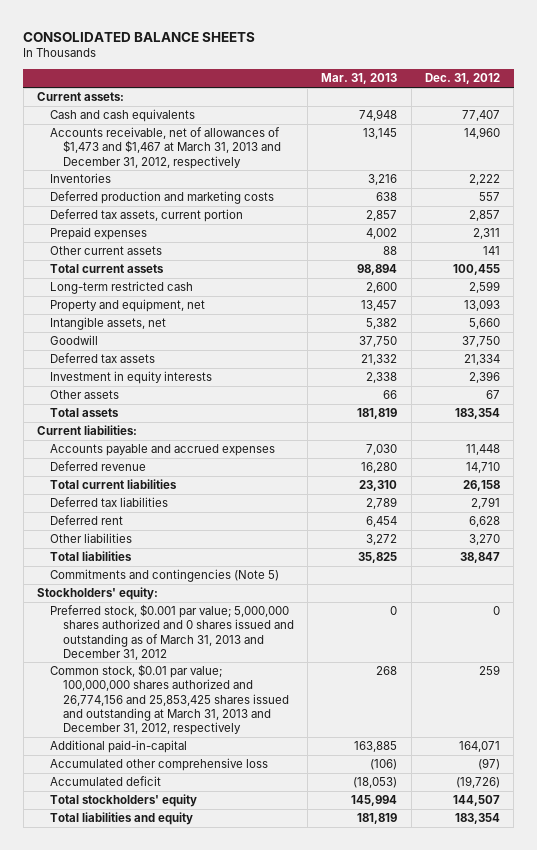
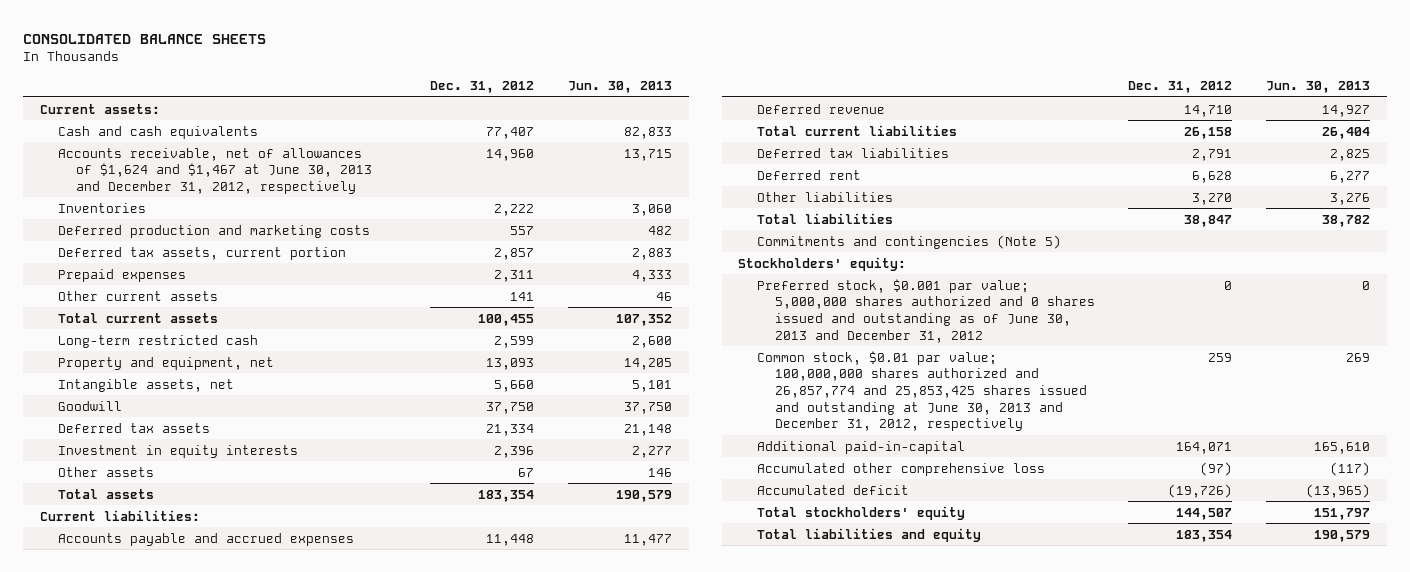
[321,73,398,85] Mar. 31, 2013 -> none
none -> [567,81,672,94] Jun. 30, 2013
[49,127,281,169] Accounts receivable, net of allowances of $1,473 and $1,467 at March 31, 2013 and December 31, 2012, respectively -> [58,147,373,195] Accounts receivable, net of allowances of $1,624 and $1,467 at June 30, 2013 and December 31, 2012, respectively
[49,604,294,660] Preferred stock, $0.001 par value; 5,000,000 shares authorized and 0 shares issued and outstanding as of March 31, 2013 and December 31, 2012 -> [756,278,1095,343] Preferred stock, $0.001 par value; 5,000,000 shares authorized and 0 shares issued and outstanding as of June 30, 2013 and December 31, 2012
[49,664,289,735] Common stock, $0.01 par value; 100,000,000 shares authorized and 26,774,156 and 25,853,425 shares issued and outstanding at March 31, 2013 and December 31, 2012, respectively -> [756,350,1087,432] Common stock, $0.01 par value; 100,000,000 shares authorized and 26,857,774 and 25,853,425 shares issued and outstanding at June 30, 2013 and December 31, 2012, respectively

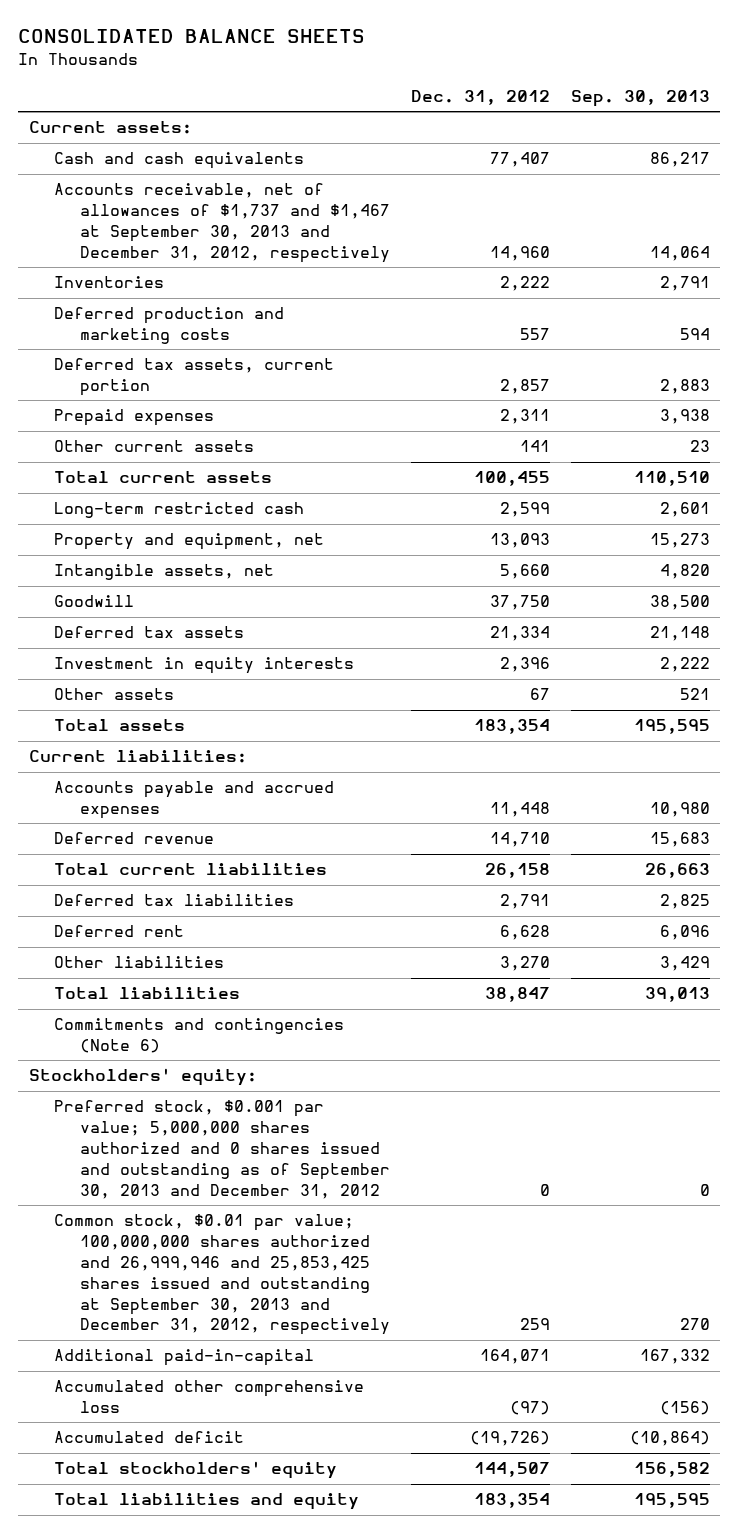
[567,81,672,94] Jun. 30, 2013 -> none
none -> [570,90,710,108] Sep. 30, 2013
[58,147,373,195] Accounts receivable, net of allowances of $1,624 and $1,467 at June 30, 2013 and December 31, 2012, respectively -> [54,183,390,263] Accounts receivable, net of allowances of $1,737 and $1,467 at September 30, 2013 and December 31, 2012, respectively
[756,234,1061,249] Commitments and contingencies (Note 5) -> [54,1018,345,1054] Commitments and contingencies (Note 6)
[756,278,1095,343] Preferred stock, $0.001 par value; 5,000,000 shares authorized and 0 shares issued and outstanding as of June 30, 2013 and December 31, 2012 -> [54,1100,390,1199] Preferred stock, $0.001 par value; 5,000,000 shares authorized and 0 shares issued and outstanding as of September 30, 2013 and December 31, 2012
[756,350,1087,432] Common stock, $0.01 par value; 100,000,000 shares authorized and 26,857,774 and 25,853,425 shares issued and outstanding at June 30, 2013 and December 31, 2012, respectively -> [54,1214,390,1336] Common stock, $0.01 par value; 100,000,000 shares authorized and 26,999,946 and 25,853,425 shares issued and outstanding at September 30, 2013 and December 31, 2012, respectively

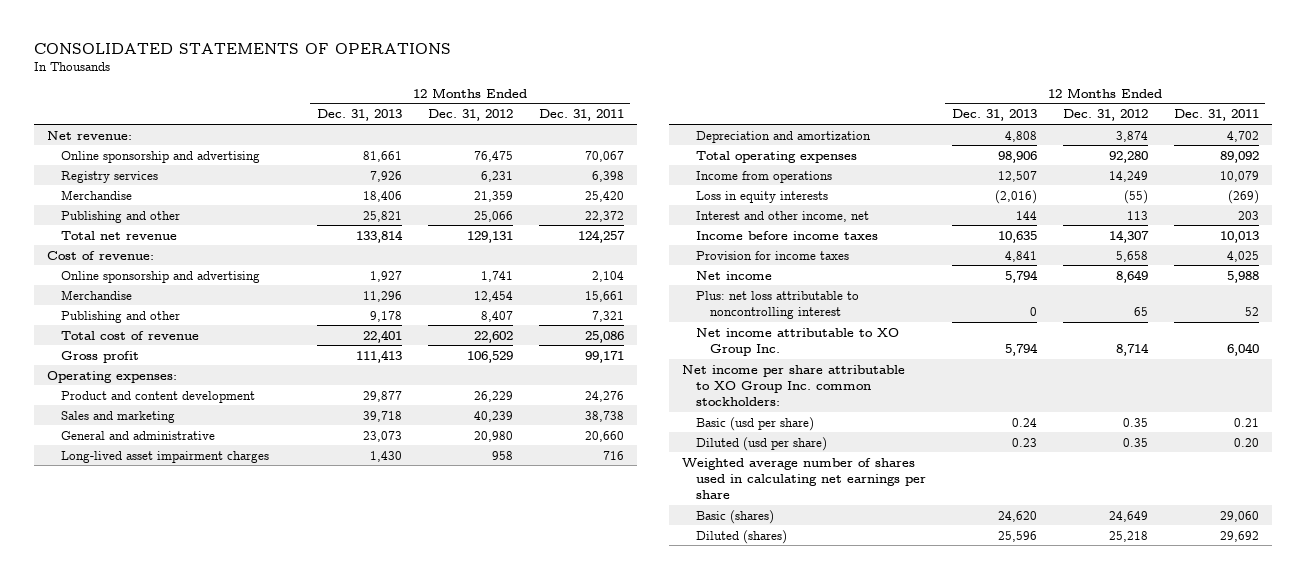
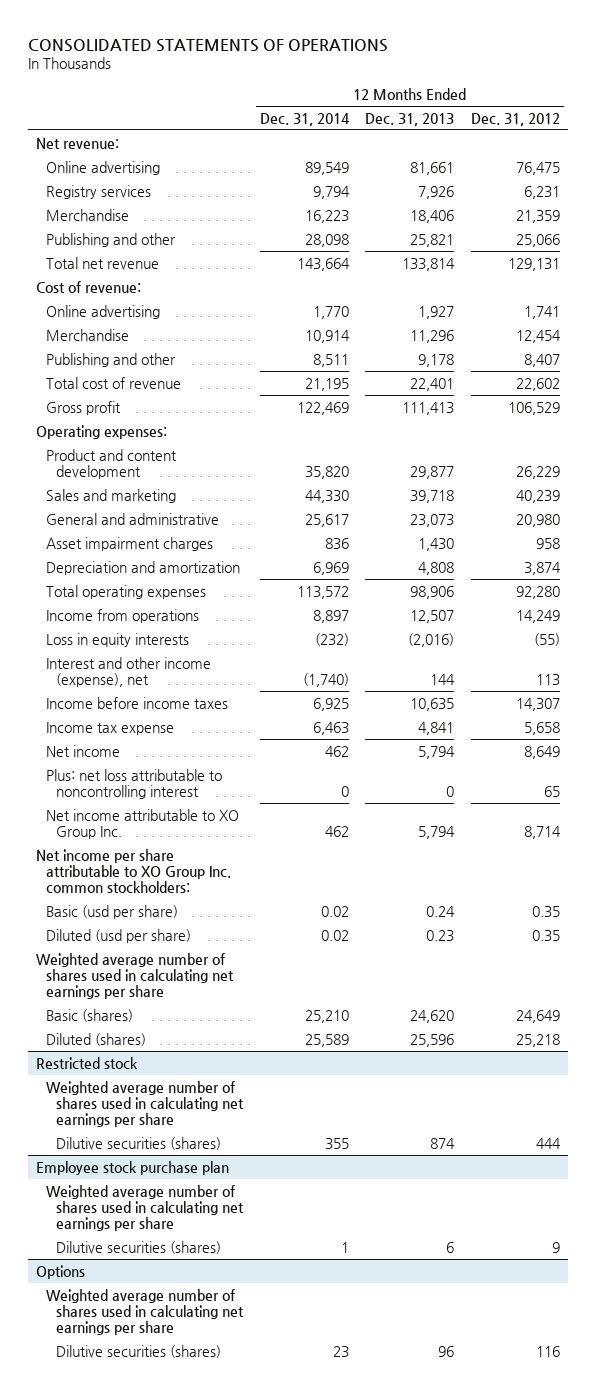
[538,109,624,122] Dec. 31, 2011 -> none
none -> [259,112,350,126] Dec. 31, 2014
[60,150,260,163] Online sponsorship and advertising -> [46,160,161,175] Online advertising
[60,270,260,283] Online sponsorship and advertising -> [46,304,161,319] Online advertising
[60,450,269,463] Long-lived asset impairment charges -> [46,536,214,551] Asset impairment charges
[695,210,869,222] Interest and other income, net -> [46,656,212,688] Interest and other income (expense), net
[695,250,849,260] Provision for income taxes -> [46,721,175,735] Income tax expense
none -> [36,1056,139,1069] Restricted stock
none -> [46,1080,245,1128] Weighted average number of shares used in calculating net earnings per share
none -> [56,1136,222,1150] Dilutive securities (shares)
none -> [36,1160,230,1175] Employee stock purchase plan
none -> [46,1184,245,1232] Weighted average number of shares used in calculating net earnings per share
none -> [56,1240,222,1254] Dilutive securities (shares)
none -> [36,1264,86,1279] Options
none -> [46,1288,245,1336] Weighted average number of shares used in calculating net earnings per share
none -> [56,1344,222,1358] Dilutive securities (shares)

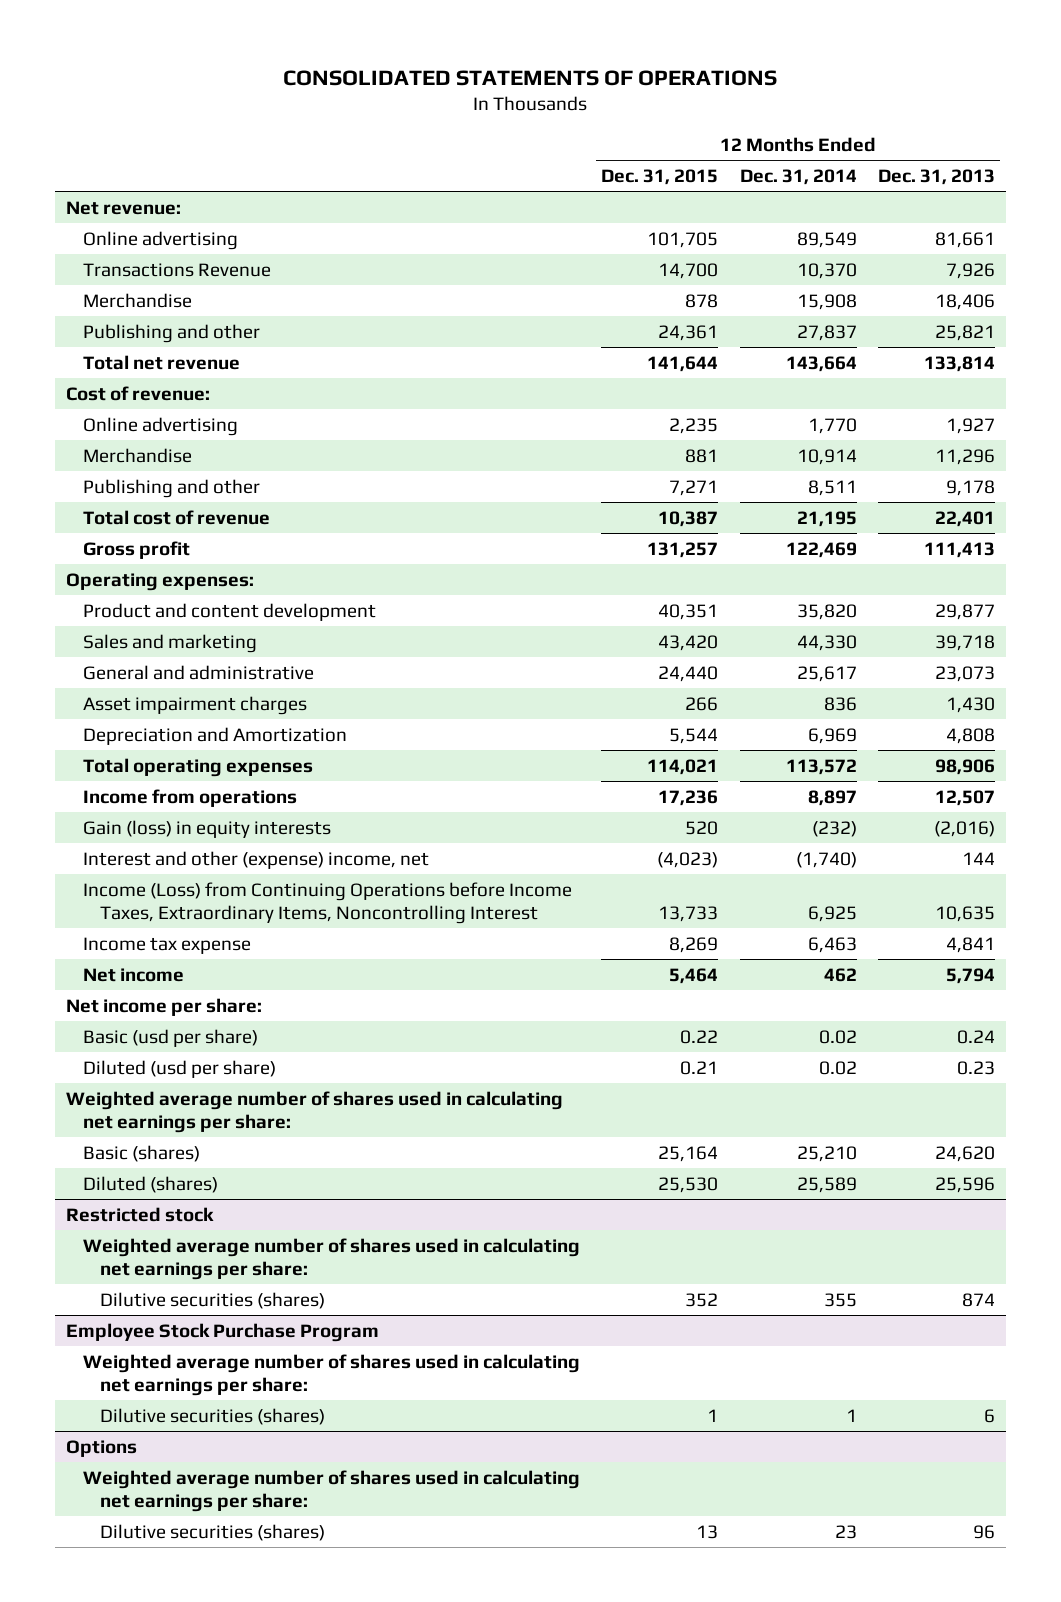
[471,112,561,126] Dec. 31, 2012 -> none
none -> [601,168,719,185] Dec. 31, 2015
[46,184,152,199] Registry services -> none
none -> [82,262,271,277] Transactions Revenue
[304,209,349,223] 16,223 -> [796,293,857,310] 15,908
[304,233,349,247] 28,098 -> [796,324,857,341] 27,837
[46,560,241,575] Depreciation and amortization -> [82,726,347,745] Depreciation and Amortization
[46,632,190,647] Loss in equity interests -> [82,819,331,838] Gain (loss) in equity interests
[46,656,212,688] Interest and other income (expense), net -> [82,850,429,869] Interest and other (expense) income, net
[46,696,229,709] Income before income taxes -> [82,881,572,925] Income (Loss) from Continuing Operations before Income Taxes, Extraordinary Items, Noncontrolling Interest
[46,768,223,800] Plus: net loss attributable to noncontrolling interest -> none
[46,808,240,840] Net income attributable to XO Group Inc. -> none
[36,848,232,894] Net income per share attributable to XO Group Inc. common stockholders: -> [65,997,262,1016] Net income per share:
[36,952,235,1000] Weighted average number of shares used in calculating net earnings per share -> [65,1090,563,1134] Weighted average number of shares used in calculating net earnings per share:
[46,1080,245,1128] Weighted average number of shares used in calculating net earnings per share -> [82,1237,580,1281] Weighted average number of shares used in calculating net earnings per share:
[36,1160,230,1175] Employee stock purchase plan -> [65,1322,379,1342] Employee Stock Purchase Program
[46,1184,245,1232] Weighted average number of shares used in calculating net earnings per share -> [82,1353,580,1397] Weighted average number of shares used in calculating net earnings per share:
[46,1288,245,1336] Weighted average number of shares used in calculating net earnings per share -> [82,1469,580,1513] Weighted average number of shares used in calculating net earnings per share:

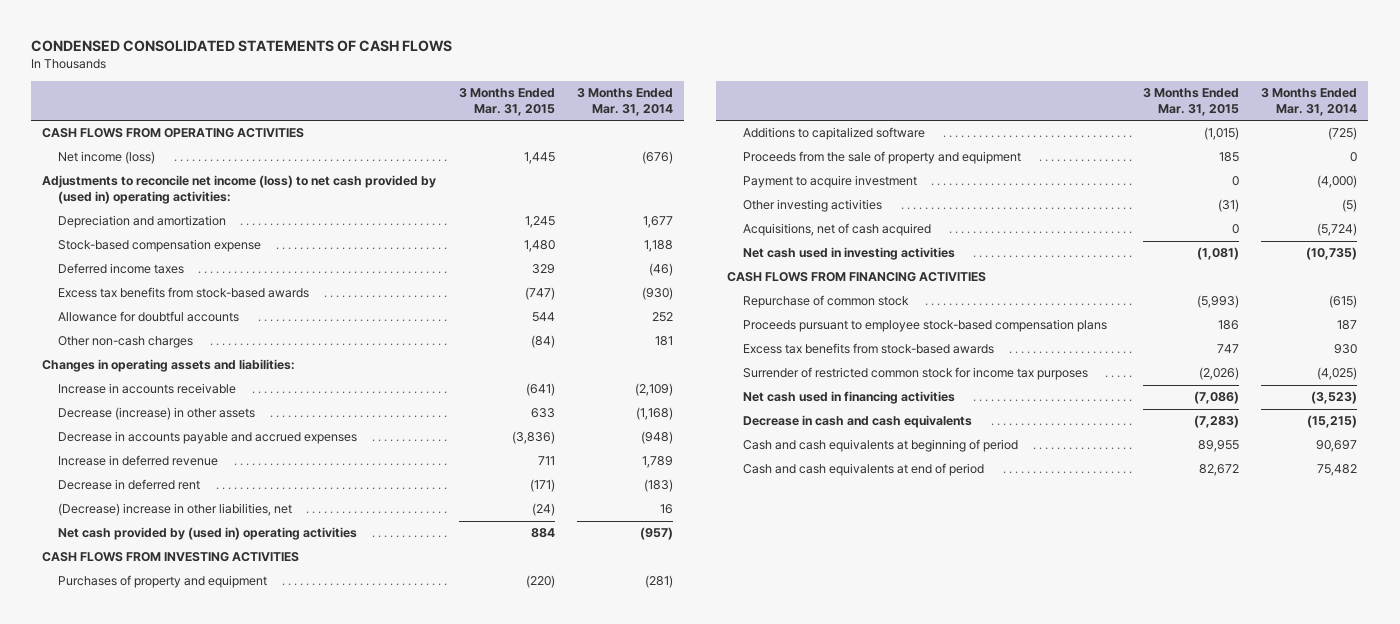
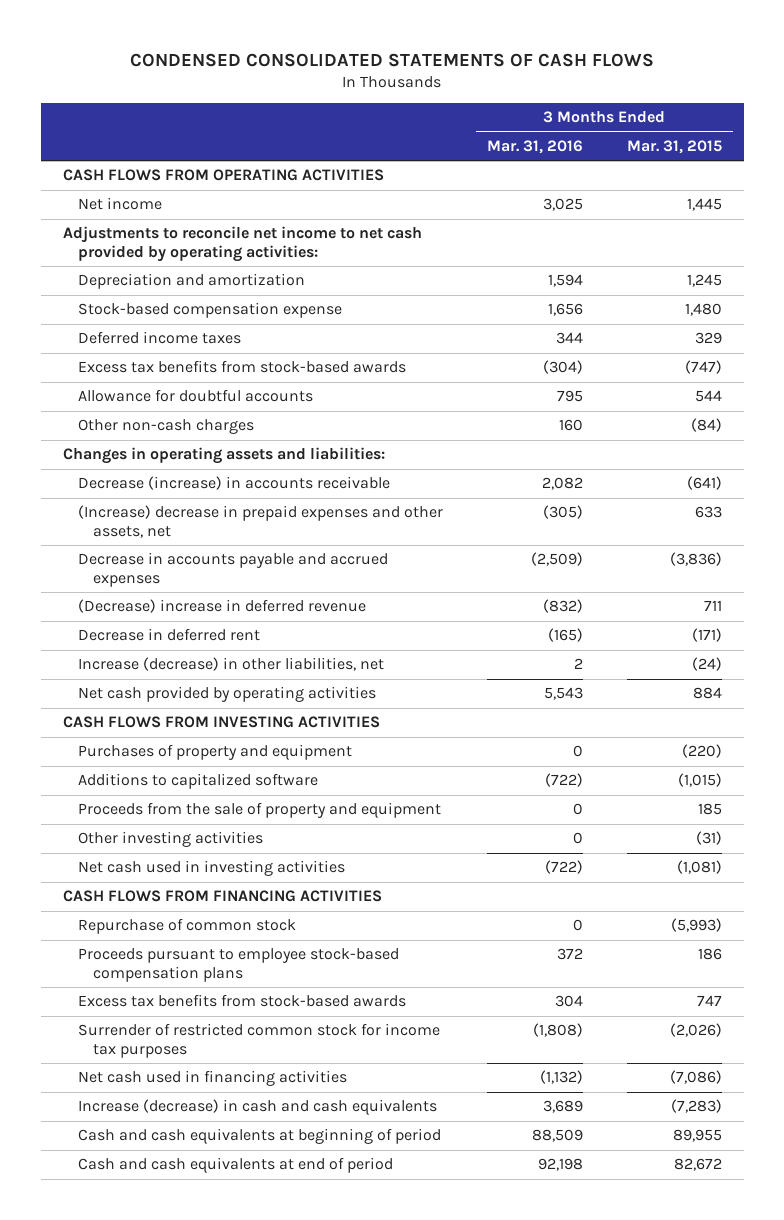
[576,88,673,117] 3 Months Ended Mar. 31, 2014 -> none
none -> [486,139,583,154] Mar. 31, 2016
[58,151,156,165] Net income (loss) -> [78,197,163,211] Net income
[42,175,437,205] Adjustments to reconcile net income (loss) to net cash provided by (used in) operating activities: -> [62,226,422,262] Adjustments to reconcile net income to net cash provided by operating activities:
[58,383,237,395] Increase in accounts receivable -> [78,476,391,491] Decrease (increase) in accounts receivable
[58,407,256,421] Decrease (increase) in other assets -> [78,505,444,538] (Increase) decrease in prepaid expenses and other assets, net
[58,455,219,467] Increase in deferred revenue -> [78,599,367,614] (Decrease) increase in deferred revenue
[58,503,293,517] (Decrease) increase in other liabilities, net -> [78,657,385,672] Increase (decrease) in other liabilities, net
[58,527,358,541] Net cash provided by (used in) operating activities -> [78,686,377,703] Net cash provided by operating activities
[742,175,917,189] Payment to acquire investment -> none
[742,223,931,237] Acquisitions, net of cash acquired -> none
[742,415,972,429] Decrease in cash and cash equivalents -> [78,1099,438,1116] Increase (decrease) in cash and cash equivalents

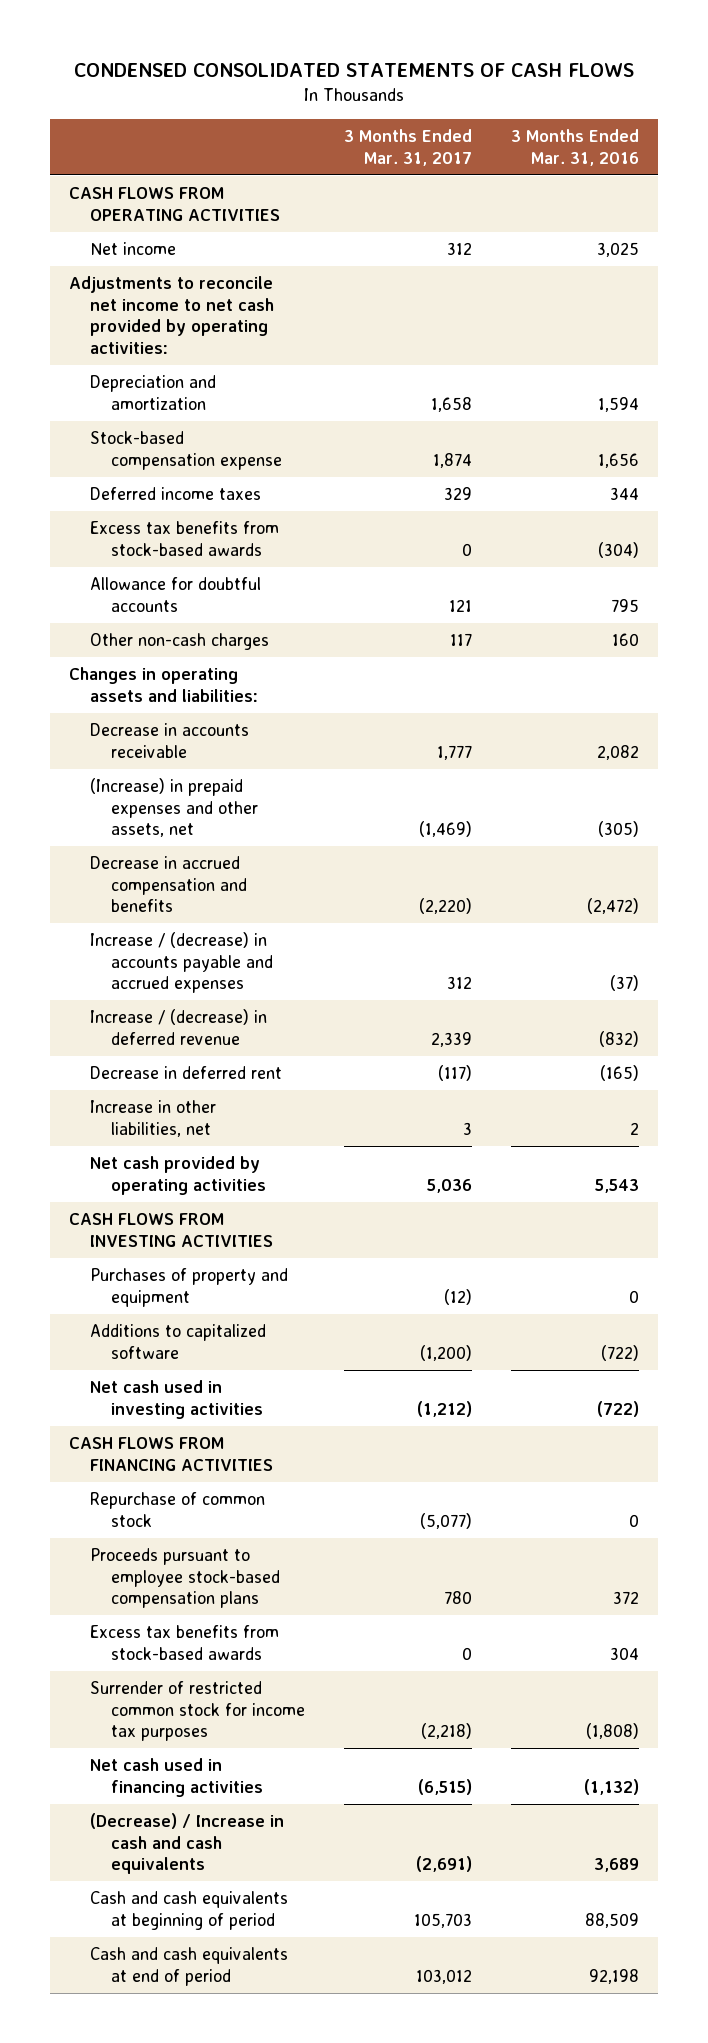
[626,139,722,154] Mar. 31, 2015 -> none
none -> [344,129,473,166] 3 Months Ended Mar. 31, 2017
[78,476,391,491] Decrease (increase) in accounts receivable -> [90,723,250,758] Decrease in accounts receivable
[78,505,444,538] (Increase) decrease in prepaid expenses and other assets, net -> [90,778,259,838] (Increase) in prepaid expenses and other assets, net
none -> [90,856,248,913] Decrease in accrued compensation and benefits
[78,552,389,587] Decrease in accounts payable and accrued expenses -> [90,932,274,994] Increase / (decrease) in accounts payable and accrued expenses
[530,552,583,567] (2,509) -> [609,975,639,992] (37)
[78,599,367,614] (Decrease) increase in deferred revenue -> [90,1009,268,1045] Increase / (decrease) in deferred revenue
[78,657,385,672] Increase (decrease) in other liabilities, net -> [90,1100,217,1137] Increase in other liabilities, net
[78,802,442,819] Proceeds from the sale of property and equipment -> none
[78,831,264,848] Other investing activities -> none
[78,1099,438,1116] Increase (decrease) in cash and cash equivalents -> [90,1813,285,1875] (Decrease) / Increase in cash and cash equivalents

